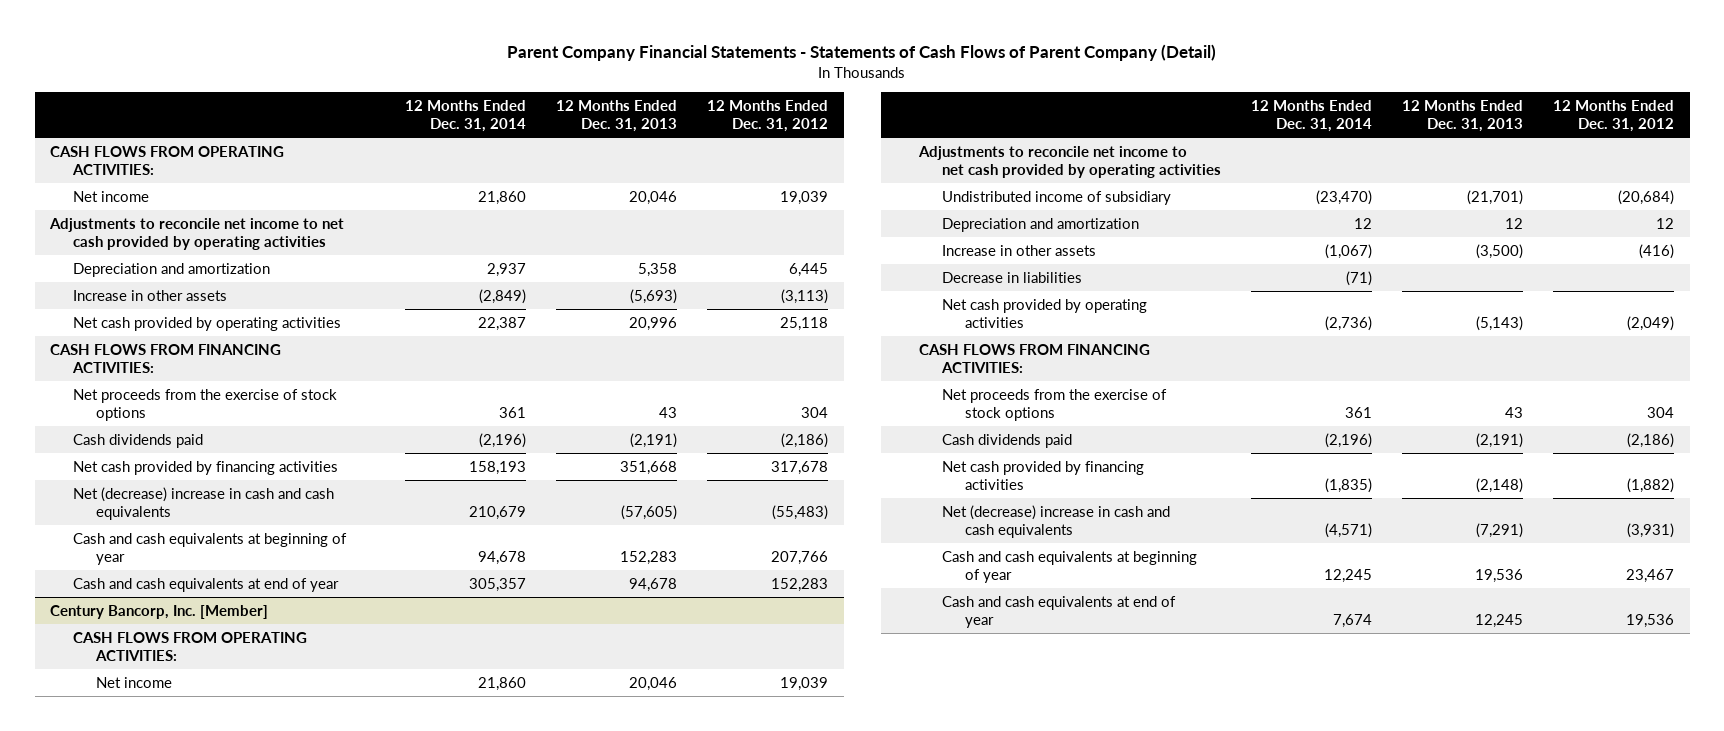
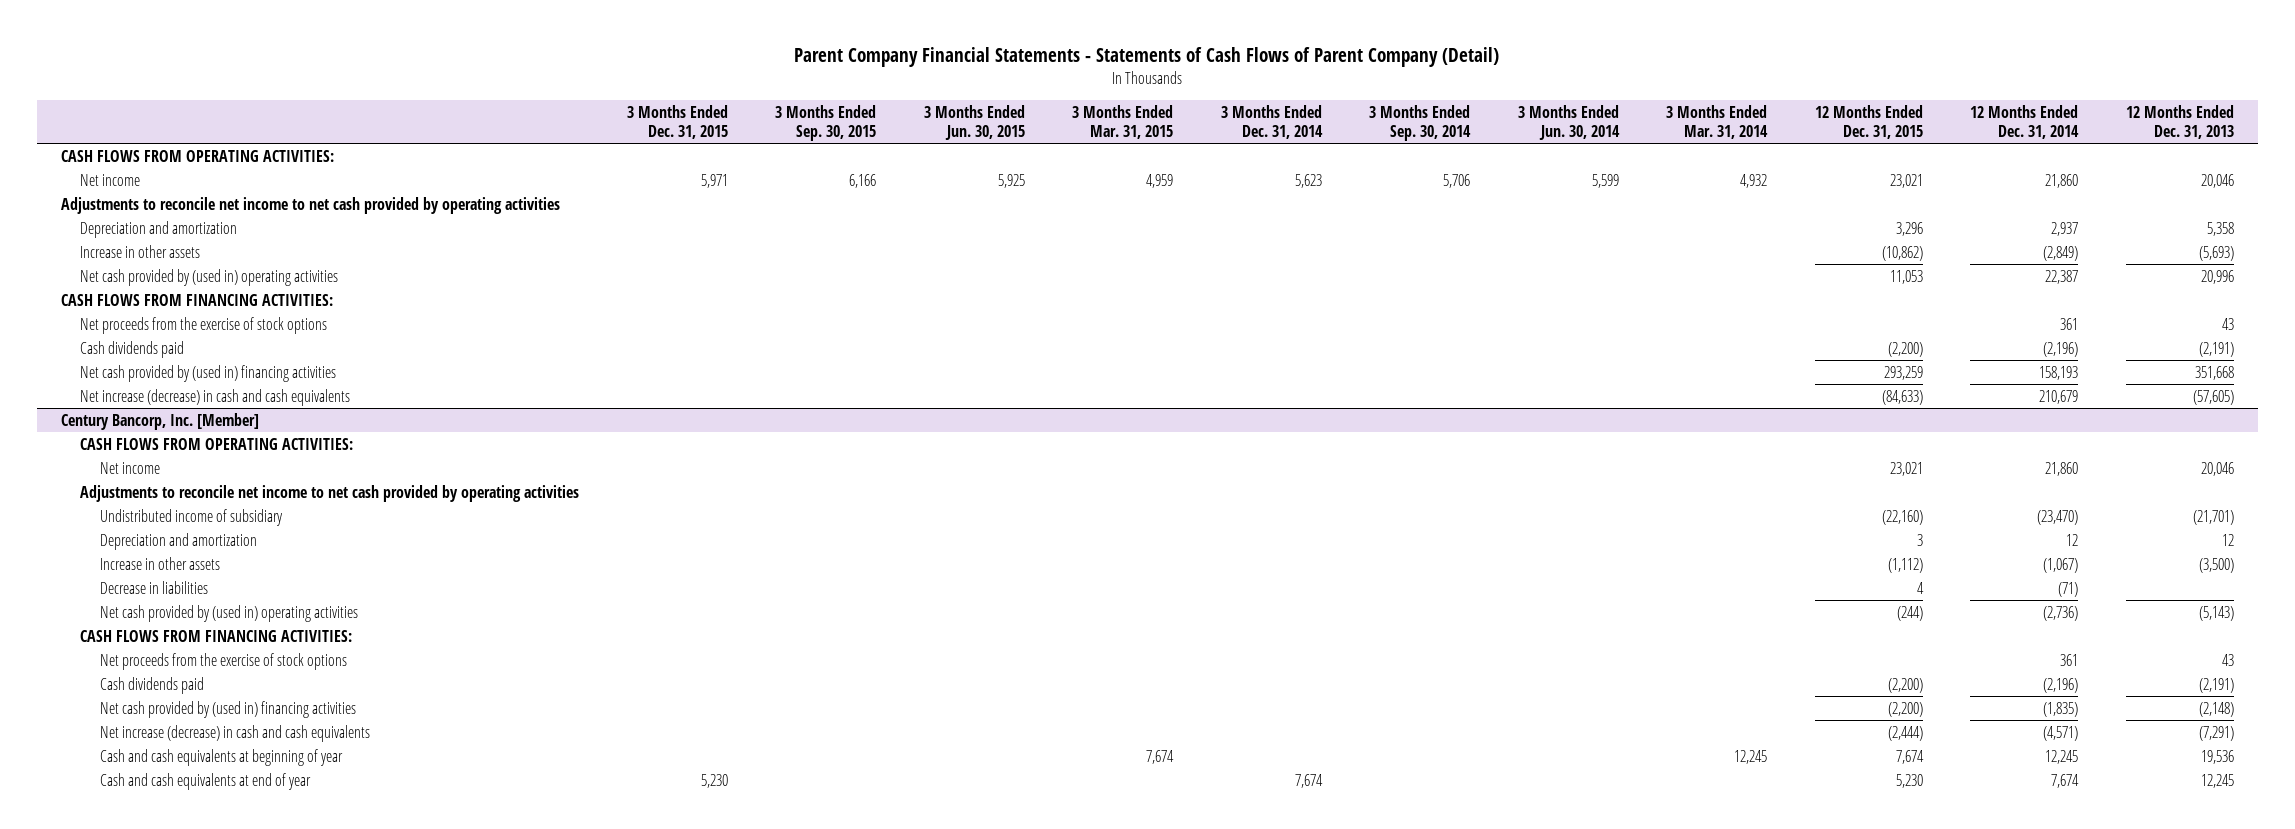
[707,99,829,133] 12 Months Ended Dec. 31, 2012 -> none
none -> [626,104,728,139] 3 Months Ended Dec. 31, 2015
none -> [775,104,877,141] 3 Months Ended Sep. 30, 2015
none -> [923,104,1025,140] 3 Months Ended Jun. 30, 2015
none -> [1072,104,1174,139] 3 Months Ended Mar. 31, 2015
none -> [1220,104,1323,139] 3 Months Ended Dec. 31, 2014
none -> [1369,104,1472,141] 3 Months Ended Sep. 30, 2014
none -> [1517,104,1620,140] 3 Months Ended Jun. 30, 2014
none -> [1666,104,1769,139] 3 Months Ended Mar. 31, 2014
none -> [1814,104,1923,139] 12 Months Ended Dec. 31, 2015
[72,316,341,331] Net cash provided by operating activities -> [80,268,339,286] Net cash provided by (used in) operating activities
[72,532,347,565] Cash and cash equivalents at beginning of year -> none
[72,577,339,592] Cash and cash equivalents at end of year -> none
[72,460,338,475] Net cash provided by financing activities -> [80,364,337,382] Net cash provided by (used in) financing activities
[72,486,334,520] Net (decrease) increase in cash and cash equivalents -> [80,388,351,406] Net increase (decrease) in cash and cash equivalents
[941,298,1147,328] Net cash provided by operating activities -> [100,604,359,622] Net cash provided by (used in) operating activities
[941,460,1144,490] Net cash provided by financing activities -> [100,700,357,718] Net cash provided by (used in) financing activities
[941,504,1170,538] Net (decrease) increase in cash and cash equivalents -> [100,724,371,742] Net increase (decrease) in cash and cash equivalents

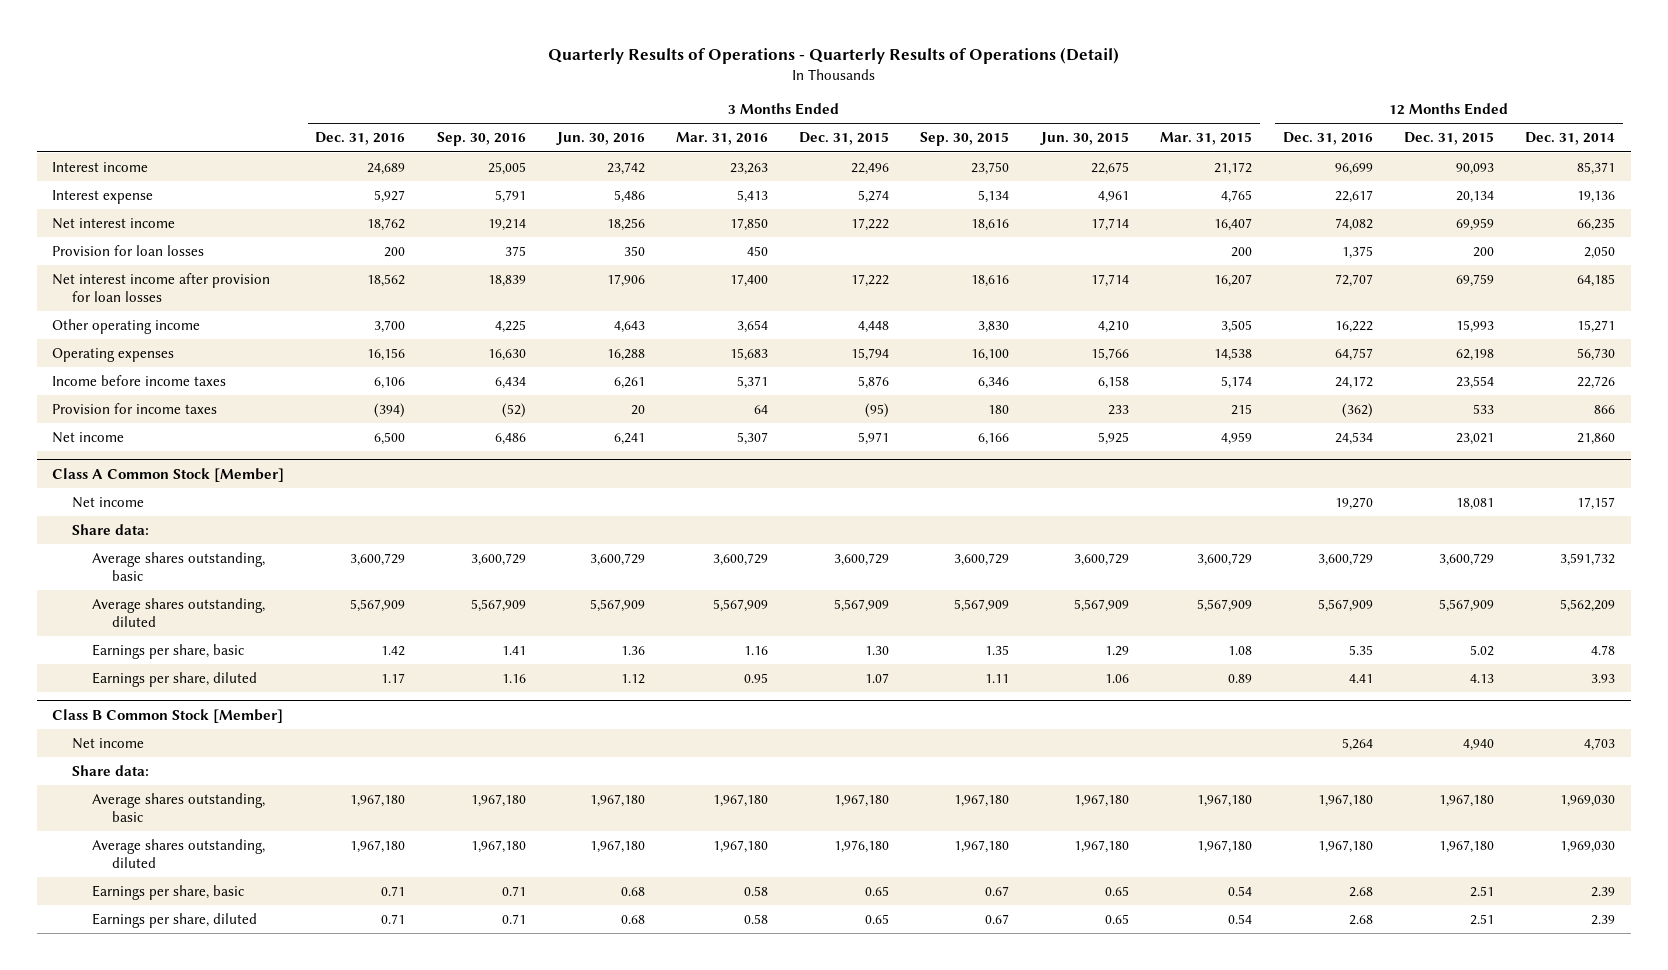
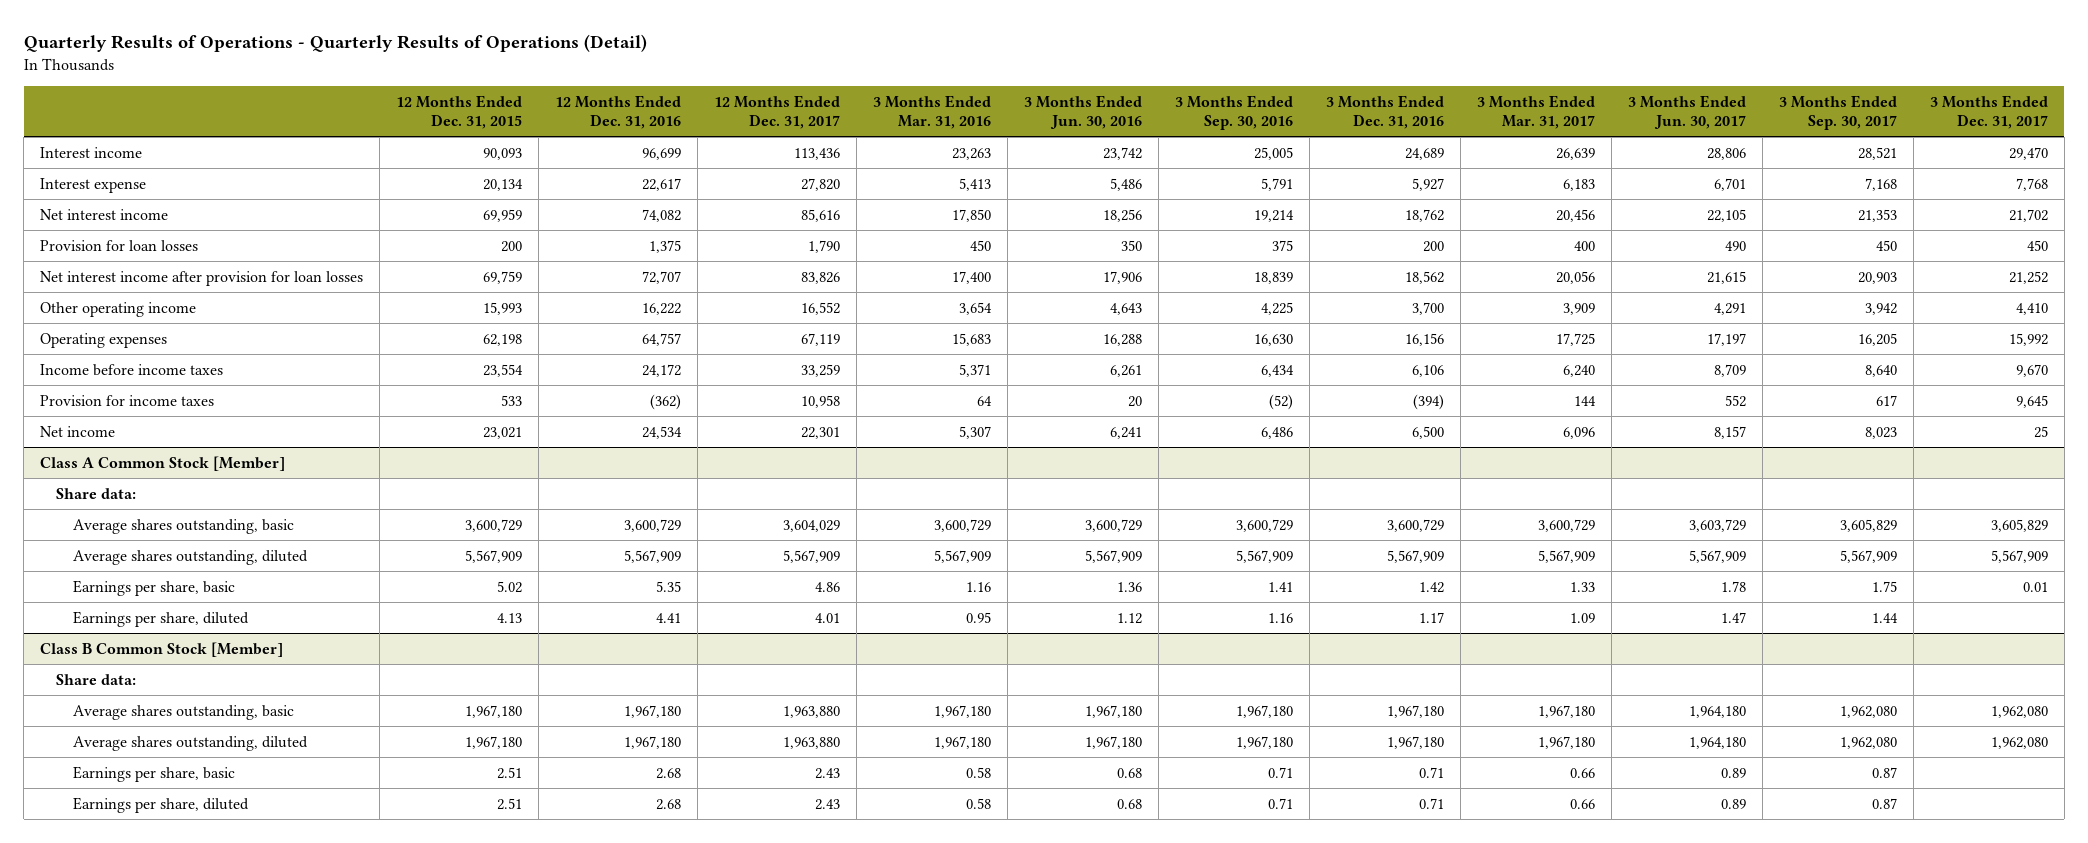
[799,132,890,146] Dec. 31, 2015 -> none
[920,132,1010,147] Sep. 30, 2015 -> none
[1039,132,1129,146] Jun. 30, 2015 -> none
[1159,132,1252,146] Mar. 31, 2015 -> none
[1525,132,1616,146] Dec. 31, 2014 -> none
none -> [713,94,840,129] 12 Months Ended Dec. 31, 2017
none -> [1476,94,1595,129] 3 Months Ended Mar. 31, 2017
none -> [1627,94,1746,129] 3 Months Ended Jun. 30, 2017
none -> [1778,94,1897,130] 3 Months Ended Sep. 30, 2017
none -> [1929,94,2048,129] 3 Months Ended Dec. 31, 2017
[71,497,144,509] Net income -> none
[71,738,144,750] Net income -> none

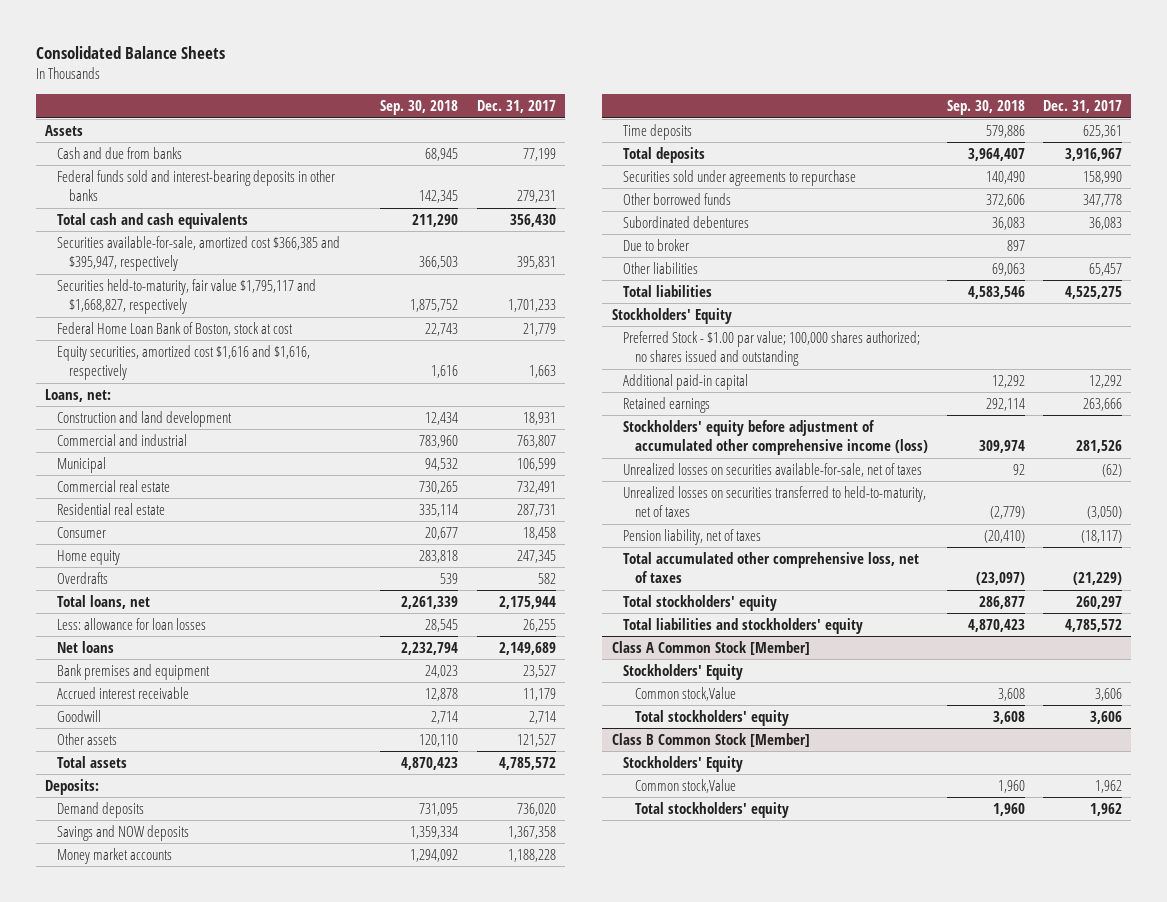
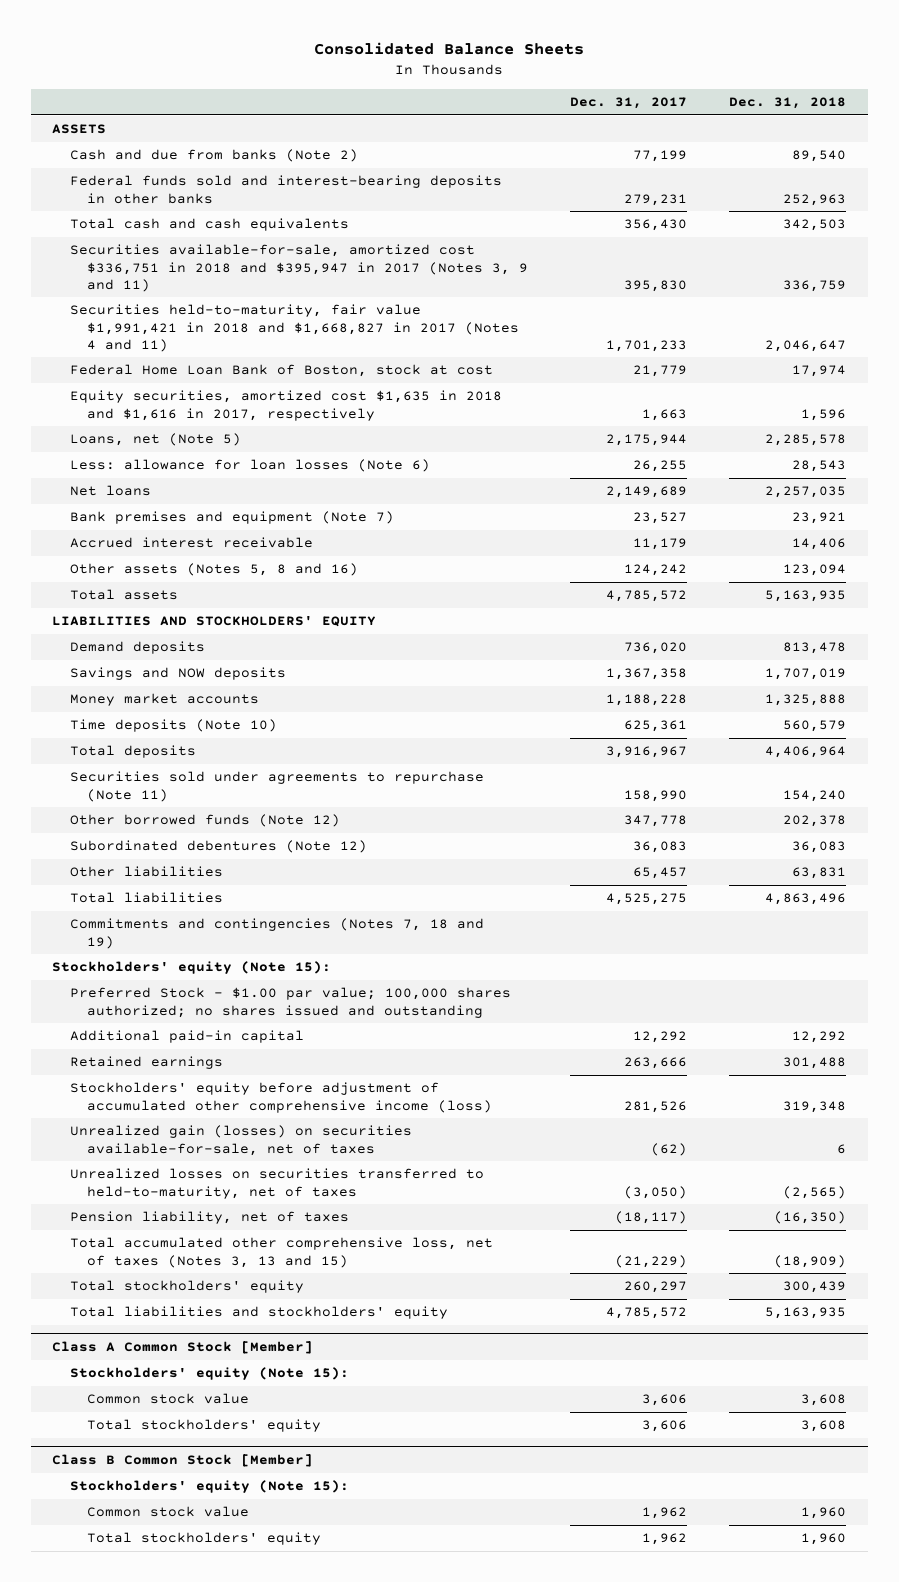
[380,100,459,116] Sep. 30, 2018 -> none
none -> [729,97,847,110] Dec. 31, 2018
[45,125,84,137] Assets -> [52,124,107,135] ASSETS
[56,147,182,160] Cash and due from banks -> [69,149,358,163] Cash and due from banks (Note 2)
[56,236,340,272] Securities available-for-sale, amortized cost $366,385 and $395,947, respectively -> [69,244,528,292] Securities available-for-sale, amortized cost $336,751 in 2018 and $395,947 in 2017 (Notes 3, 9 and 11)
[516,256,556,270] 395,831 -> [624,279,688,292] 395,830
[56,279,316,315] Securities held-to-maturity, fair value $1,795,117 and $1,668,827, respectively -> [69,304,519,352] Securities held-to-maturity, fair value $1,991,421 in 2018 and $1,668,827 in 2017 (Notes 4 and 11)
[45,389,112,403] Loans, net: -> none
[56,411,232,428] Construction and land development -> none
[56,434,187,447] Commercial and industrial -> none
[56,457,106,474] Municipal -> none
[56,480,170,493] Commercial real estate -> none
[56,503,165,516] Residential real estate -> none
[56,527,106,539] Consumer -> none
[56,550,120,566] Home equity -> none
[56,572,108,585] Overdrafts -> none
[56,345,310,381] Equity securities, amortized cost $1,616 and $1,616, respectively -> [69,390,502,421] Equity securities, amortized cost $1,635 in 2018 and $1,616 in 2017, respectively
[56,595,150,610] Total loans, net -> [69,433,241,447] Loans, net (Note 5)
[56,618,206,631] Less: allowance for loan losses -> [69,459,430,473] Less: allowance for loan losses (Note 6)
[56,664,210,681] Bank premises and equipment -> [69,511,394,525] Bank premises and equipment (Note 7)
[56,710,101,723] Goodwill -> none
[56,733,117,746] Other assets -> [69,563,358,577] Other assets (Notes 5, 8 and 16)
[516,734,556,748] 121,527 -> [624,564,688,577] 124,242
[45,779,100,796] Deposits: -> none
none -> [52,616,377,628] LIABILITIES AND STOCKHOLDERS' EQUITY
[623,124,693,141] Time deposits -> [69,719,277,733] Time deposits (Note 10)
[623,239,690,252] Due to broker -> none
[623,170,857,187] Securities sold under agreements to repurchase -> [69,771,484,802] Securities sold under agreements to repurchase (Note 11)
[623,193,732,206] Other borrowed funds -> [69,814,340,828] Other borrowed funds (Note 12)
[623,216,750,229] Subordinated debentures -> [69,840,367,854] Subordinated debentures (Note 12)
none -> [69,918,484,949] Commitments and contingencies (Notes 7, 18 and 19)
[611,308,732,325] Stockholders' Equity -> [52,961,332,975] Stockholders' equity (Note 15):
[623,463,923,478] Unrealized losses on securities available-for-sale, net of taxes -> [69,1125,412,1156] Unrealized gain (losses) on securities available-for-sale, net of taxes
[623,552,920,584] Total accumulated other comprehensive loss, net of taxes -> [69,1237,493,1268] Total accumulated other comprehensive loss, net of taxes (Notes 3, 13 and 15)
[623,664,744,681] Stockholders' Equity -> [69,1367,349,1381] Stockholders' equity (Note 15):
[635,687,737,702] Common stock,Value -> [86,1393,249,1405] Common stock value
[623,756,744,773] Stockholders' Equity -> [69,1480,349,1494] Stockholders' equity (Note 15):
[635,779,737,794] Common stock,Value -> [86,1506,249,1518] Common stock value

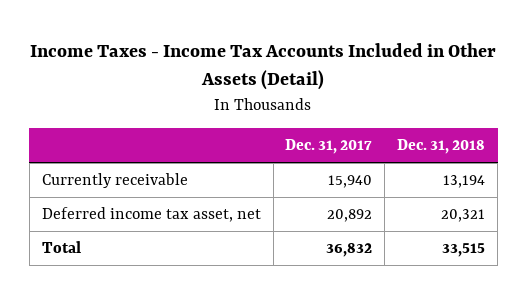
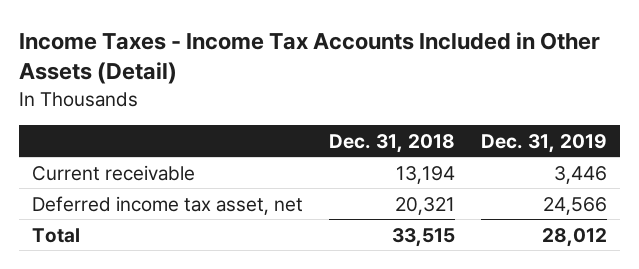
[285,139,373,155] Dec. 31, 2017 -> none
none -> [481,133,608,153] Dec. 31, 2019
[41,173,188,189] Currently receivable -> [31,164,195,181] Current receivable

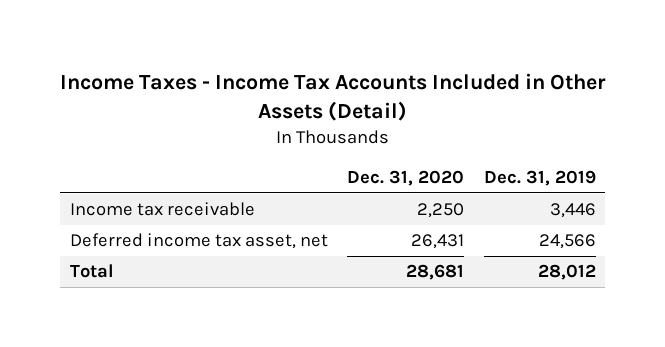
[328,133,455,153] Dec. 31, 2018 -> none
none -> [347,169,465,186] Dec. 31, 2020
[31,164,195,181] Current receivable -> [69,202,255,217] Income tax receivable

